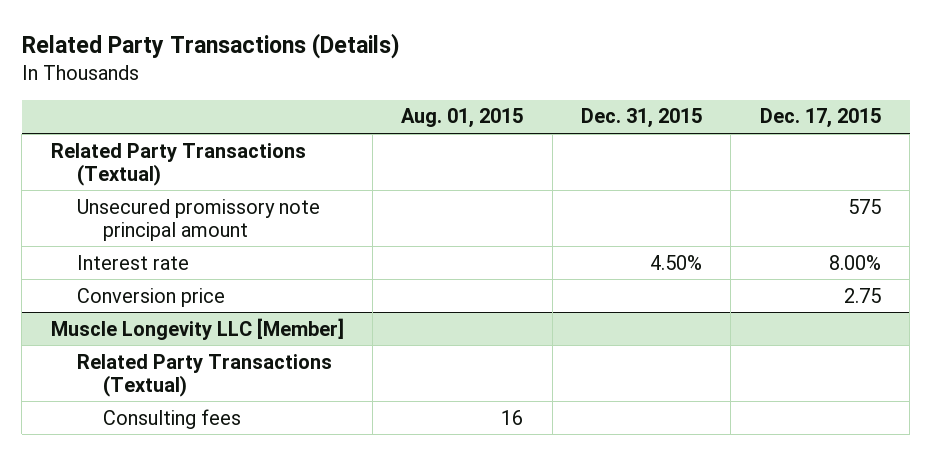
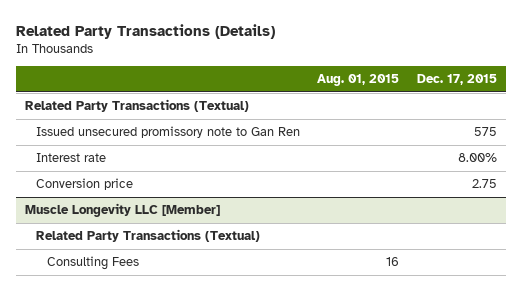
[581,108,703,129] Dec. 31, 2015 -> none
[76,198,320,241] Unsecured promissory note principal amount -> [35,126,300,139] Issued unsecured promissory note to Gan Ren
[102,408,241,429] Consulting fees -> [46,256,139,271] Consulting Fees

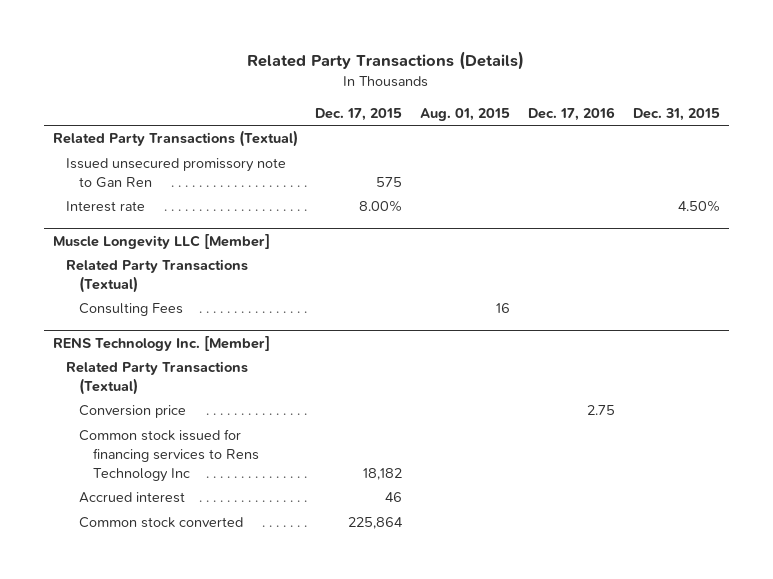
none -> [528,106,616,121] Dec. 17, 2016
none -> [633,107,721,121] Dec. 31, 2015
[35,178,133,191] Conversion price -> none
none -> [52,335,270,351] RENS Technology Inc. [Member]
none -> [66,361,249,395] Related Party Transactions (Textual)
none -> [79,405,187,419] Conversion price
none -> [79,429,259,482] Common stock issued for financing services to Rens Technology Inc
none -> [79,492,186,504] Accrued interest
none -> [79,517,244,529] Common stock converted

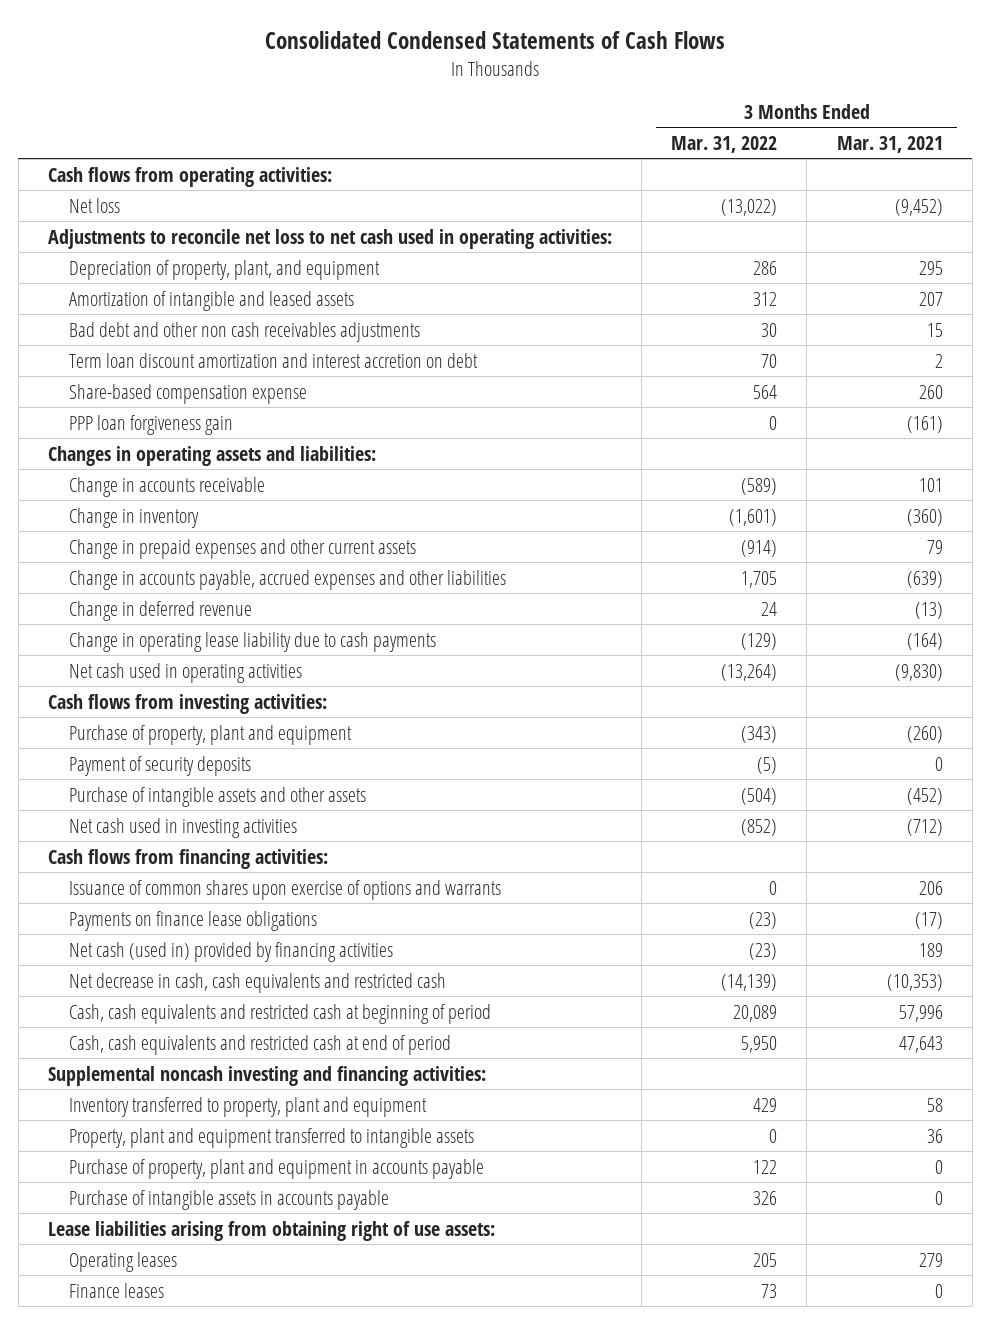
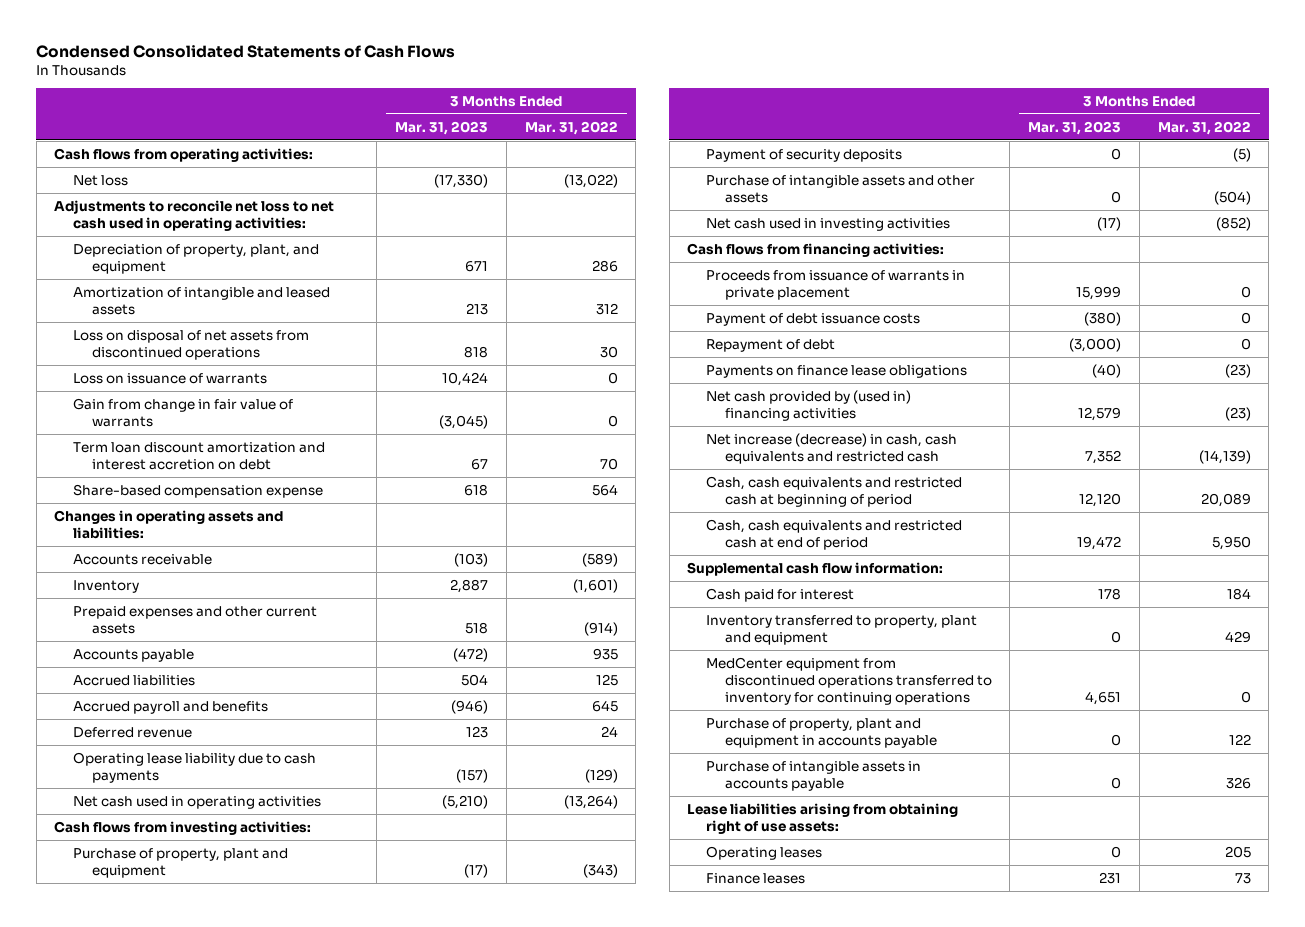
[265,31,726,50] Consolidated Condensed Statements of Cash Flows -> [36,44,456,58] Condensed Consolidated Statements of Cash Flows
[836,136,943,154] Mar. 31, 2021 -> none
none -> [395,120,489,135] Mar. 31, 2023
[68,321,420,342] Bad debt and other non cash receivables adjustments -> none
none -> [72,329,309,360] Loss on disposal of net assets from discontinued operations
none -> [72,372,267,384] Loss on issuance of warrants
none -> [72,397,293,427] Gain from change in fair value of warrants
[68,414,233,435] PPP loan forgiveness gain -> none
[68,569,506,590] Change in accounts payable, accrued expenses and other liabilities -> none
[68,476,265,497] Change in accounts receivable -> [72,553,212,565] Accounts receivable
[68,507,199,528] Change in inventory -> [72,579,139,593] Inventory
[68,538,416,559] Change in prepaid expenses and other current assets -> [72,605,317,634] Prepaid expenses and other current assets
none -> [72,648,194,662] Accounts payable
none -> [72,674,195,686] Accrued liabilities
none -> [72,700,268,714] Accrued payroll and benefits
[68,600,252,621] Change in deferred revenue -> [72,726,192,738] Deferred revenue
[68,631,436,652] Change in operating lease liability due to cash payments -> [72,751,316,783] Operating lease liability due to cash payments
[68,879,501,900] Issuance of common shares upon exercise of options and warrants -> none
none -> [706,269,966,300] Proceeds from issuance of warrants in private placement
none -> [706,312,921,326] Payment of debt issuance costs
none -> [706,338,836,352] Repayment of debt
[68,941,393,962] Net cash (used in) provided by financing activities -> [706,389,912,421] Net cash provided by (used in) financing activities
[68,972,446,993] Net decrease in cash, cash equivalents and restricted cash -> [706,432,958,464] Net increase (decrease) in cash, cash equivalents and restricted cash
[47,1065,486,1086] Supplemental noncash investing and financing activities: -> [687,561,944,576] Supplemental cash flow information:
none -> [706,587,855,602] Cash paid for interest
[68,1127,474,1148] Property, plant and equipment transferred to intangible assets -> none
none -> [706,656,992,705] MedCenter equipment from discontinued operations transferred to inventory for continuing operations

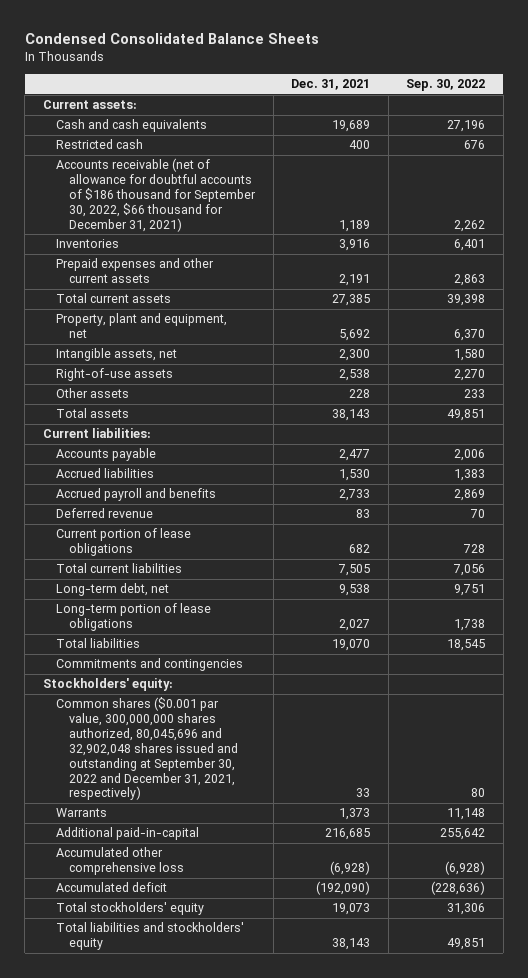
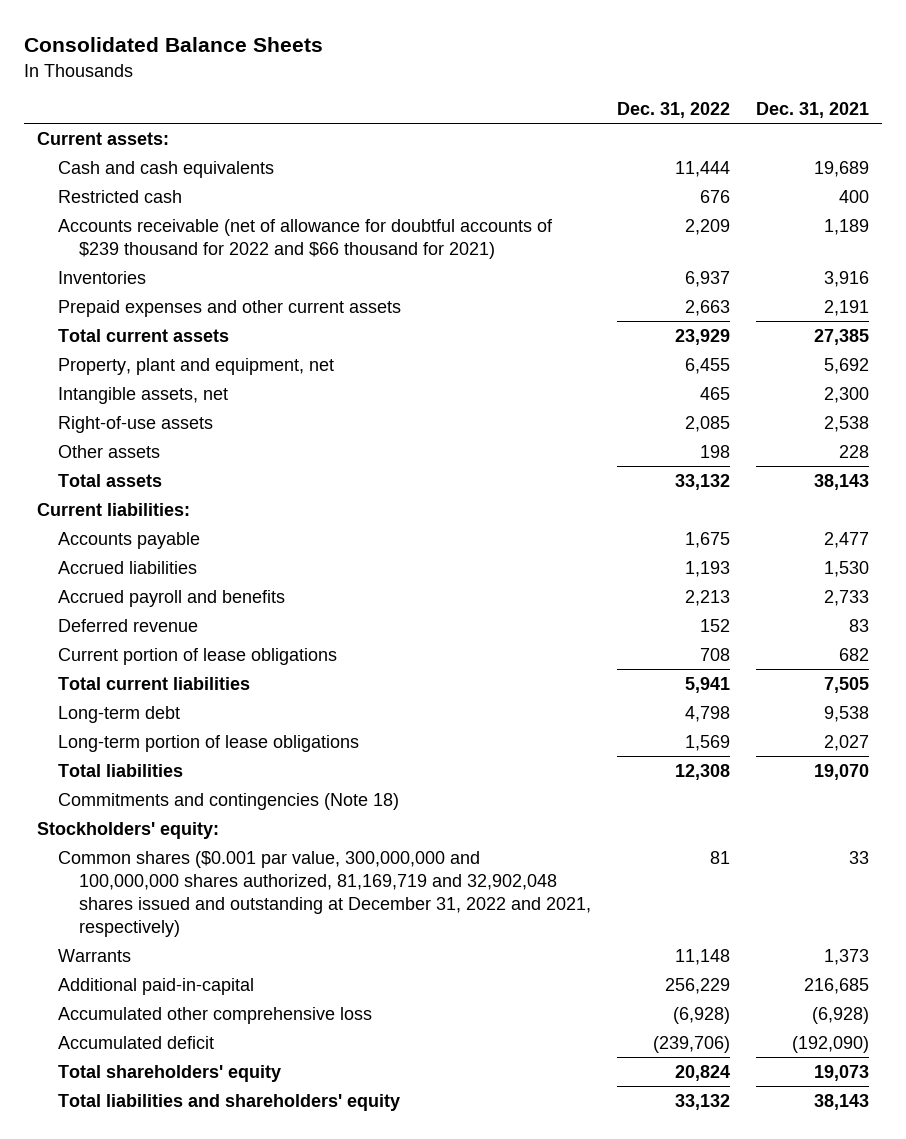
[24,33,319,45] Condensed Consolidated Balance Sheets -> [23,36,323,52] Consolidated Balance Sheets
[406,79,486,92] Sep. 30, 2022 -> none
none -> [617,102,731,119] Dec. 31, 2022
[55,158,257,232] Accounts receivable (net of allowance for doubtful accounts of $186 thousand for September 30, 2022, $66 thousand for December 31, 2021) -> [57,218,553,259] Accounts receivable (net of allowance for doubtful accounts of $239 thousand for 2022 and $66 thousand for 2021)
[55,583,169,597] Long-term debt, net -> [57,705,180,723] Long-term debt
[55,658,243,672] Commitments and contingencies -> [57,792,399,810] Commitments and contingencies (Note 18)
[55,697,239,801] Common shares ($0.001 par value, 300,000,000 shares authorized, 80,045,696 and 32,902,048 shares issued and outstanding at September 30, 2022 and December 31, 2021, respectively) -> [57,850,592,938] Common shares ($0.001 par value, 300,000,000 and 100,000,000 shares authorized, 81,169,719 and 32,902,048 shares issued and outstanding at December 31, 2022 and 2021, respectively)
[55,902,204,916] Total stockholders' equity -> [57,1064,281,1082] Total shareholders' equity
[55,922,244,951] Total liabilities and stockholders' equity -> [57,1093,400,1111] Total liabilities and shareholders' equity

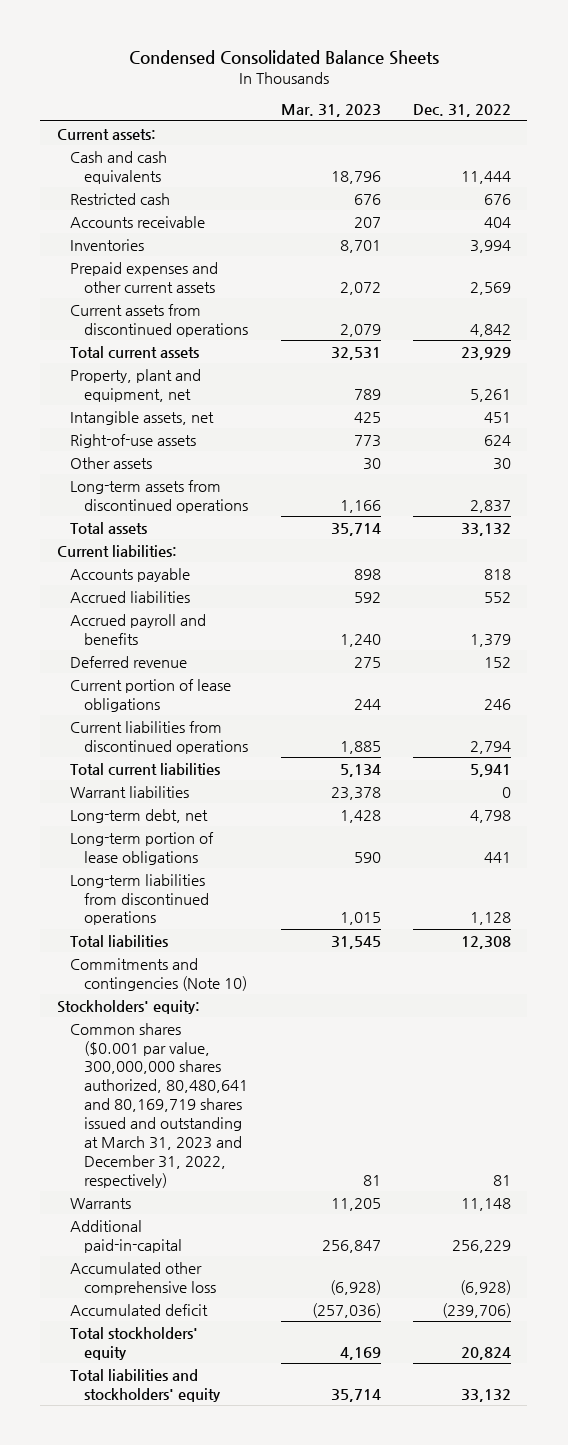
[23,36,323,52] Consolidated Balance Sheets -> [128,50,439,66] Condensed Consolidated Balance Sheets
[755,102,869,119] Dec. 31, 2021 -> none
none -> [280,104,381,118] Mar. 31, 2023
[57,218,553,259] Accounts receivable (net of allowance for doubtful accounts of $239 thousand for 2022 and $66 thousand for 2021) -> none
none -> [70,215,206,228] Accounts receivable
[685,270,731,287] 6,937 -> [469,239,511,253] 3,994
[685,299,731,316] 2,663 -> [469,281,511,295] 2,569
none -> [70,303,249,337] Current assets from discontinued operations
[685,357,731,374] 6,455 -> [469,388,511,402] 5,261
[700,386,731,400] 465 -> [483,411,511,423] 451
[685,415,731,432] 2,085 -> [483,434,511,446] 624
[700,444,731,458] 198 -> [492,457,511,470] 30
none -> [70,479,249,513] Long-term assets from discontinued operations
[685,531,731,548] 1,675 -> [483,568,511,580] 818
[685,560,731,577] 1,193 -> [483,591,511,603] 552
[685,589,731,606] 2,213 -> [469,633,511,647] 1,379
[700,647,731,661] 708 -> [483,698,511,710] 246
none -> [70,720,249,754] Current liabilities from discontinued operations
none -> [70,785,190,798] Warrant liabilities
[57,705,180,723] Long-term debt -> [70,808,209,823] Long-term debt, net
[685,734,731,751] 1,569 -> [483,851,511,863] 441
none -> [70,873,210,926] Long-term liabilities from discontinued operations
[57,792,399,810] Commitments and contingencies (Note 18) -> [70,957,248,991] Commitments and contingencies (Note 10)
[57,850,592,938] Common shares ($0.001 par value, 300,000,000 and 100,000,000 shares authorized, 81,169,719 and 32,902,048 shares issued and outstanding at December 31, 2022 and 2021, respectively) -> [70,1022,249,1189] Common shares ($0.001 par value, 300,000,000 shares authorized, 80,480,641 and 80,169,719 shares issued and outstanding at March 31, 2023 and December 31, 2022, respectively)
[57,1064,281,1082] Total shareholders' equity -> [70,1326,199,1360] Total stockholders' equity
[57,1093,400,1111] Total liabilities and shareholders' equity -> [70,1368,222,1402] Total liabilities and stockholders' equity

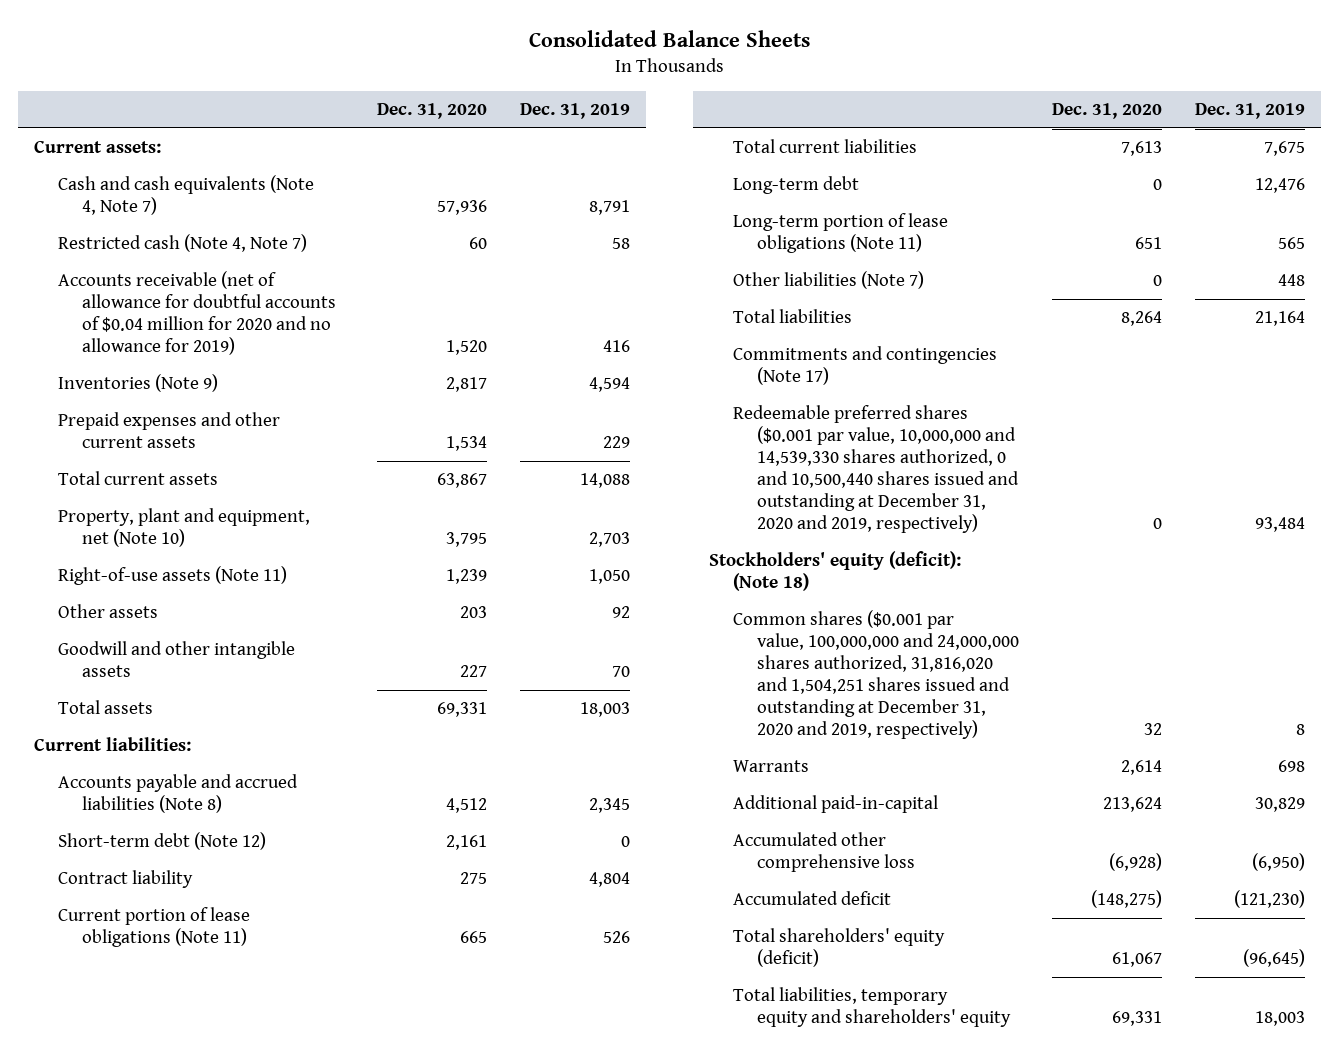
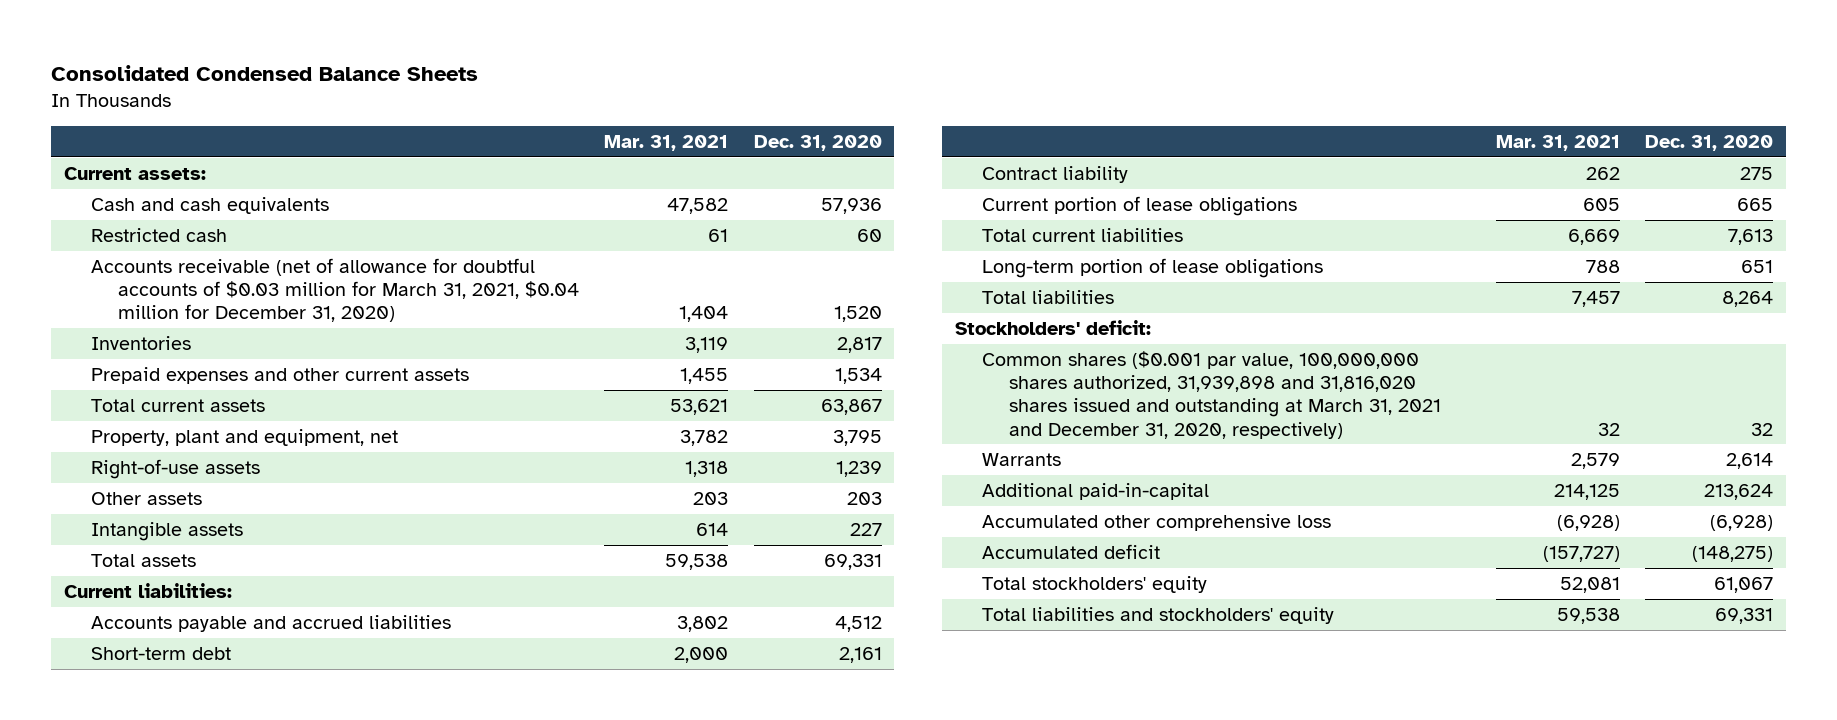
[528,29,810,47] Consolidated Balance Sheets -> [50,64,478,81] Consolidated Condensed Balance Sheets
[519,102,630,119] Dec. 31, 2019 -> none
none -> [604,135,729,152] Mar. 31, 2021
[58,175,315,216] Cash and cash equivalents (Note 4, Note 7) -> [90,196,329,214] Cash and cash equivalents
[58,234,308,253] Restricted cash (Note 4, Note 7) -> [90,227,227,242] Restricted cash
[58,271,336,356] Accounts receivable (net of allowance for doubtful accounts of $0.04 million for 2020 and no allowance for 2019) -> [90,257,579,323] Accounts receivable (net of allowance for doubtful accounts of $0.03 million for March 31, 2021, $0.04 million for December 31, 2020)
[58,374,219,393] Inventories (Note 9) -> [90,335,191,350] Inventories
[58,508,311,548] Property, plant and equipment, net (Note 10) -> [90,428,398,446] Property, plant and equipment, net
[58,566,288,586] Right-of-use assets (Note 11) -> [90,458,260,479] Right-of-use assets
[58,641,296,678] Goodwill and other intangible assets -> [90,521,243,541] Intangible assets
[58,774,299,814] Accounts payable and accrued liabilities (Note 8) -> [90,614,451,632] Accounts payable and accrued liabilities
[58,832,267,851] Short-term debt (Note 12) -> [90,646,231,660] Short-term debt
[58,907,251,948] Current portion of lease obligations (Note 11) -> [982,195,1298,216] Current portion of lease obligations
[733,176,860,195] Long-term debt -> none
[733,271,925,290] Other liabilities (Note 7) -> none
[733,213,949,254] Long-term portion of lease obligations (Note 11) -> [982,257,1324,278] Long-term portion of lease obligations
[733,346,998,386] Commitments and contingencies (Note 17) -> none
[733,405,1019,534] Redeemable preferred shares ($0.001 par value, 10,000,000 and 14,539,330 shares authorized, 0 and 10,500,440 shares issued and outstanding at December 31, 2020 and 2019, respectively) -> none
[709,551,962,592] Stockholders' equity (deficit): (Note 18) -> [955,319,1152,335] Stockholders' deficit:
[733,610,1019,740] Common shares ($0.001 par value, 100,000,000 and 24,000,000 shares authorized, 31,816,020 and 1,504,251 shares issued and outstanding at December 31, 2020 and 2019, respectively) -> [982,350,1442,439] Common shares ($0.001 par value, 100,000,000 shares authorized, 31,939,898 and 31,816,020 shares issued and outstanding at March 31, 2021 and December 31, 2020, respectively)
[733,928,946,968] Total shareholders' equity (deficit) -> [982,575,1208,593] Total stockholders' equity
[733,987,1011,1028] Total liabilities, temporary equity and shareholders' equity -> [982,606,1335,624] Total liabilities and stockholders' equity

